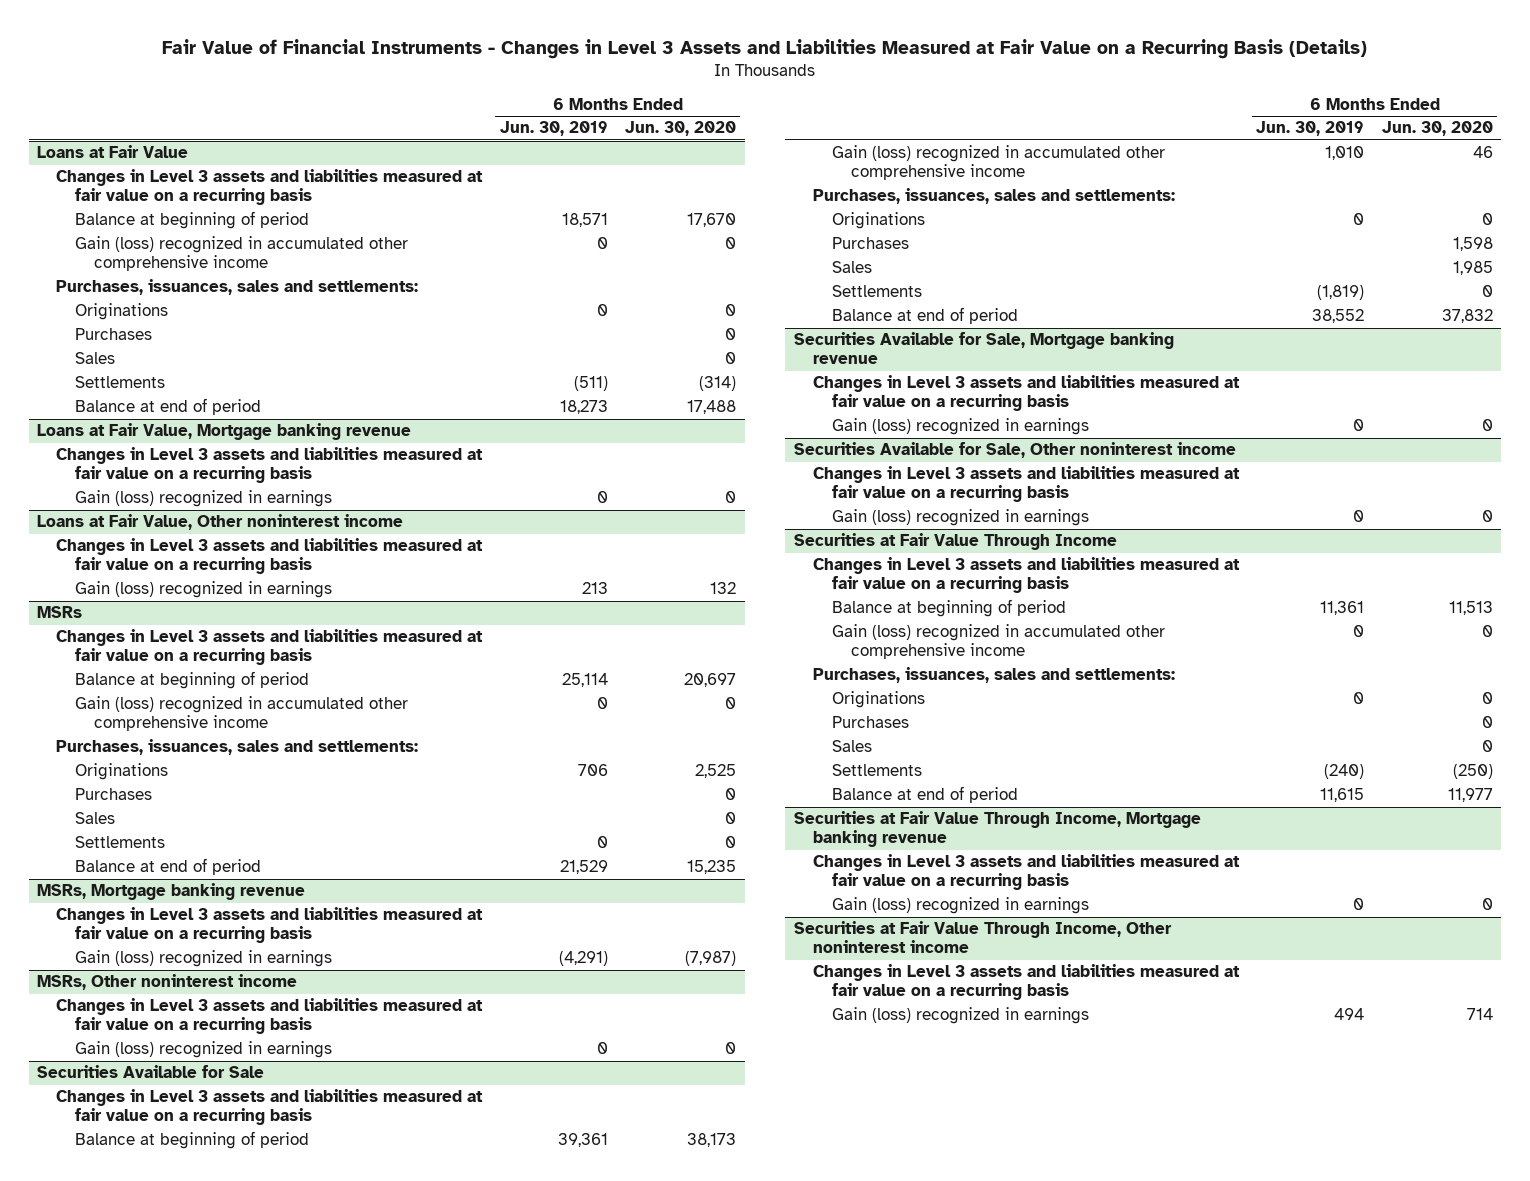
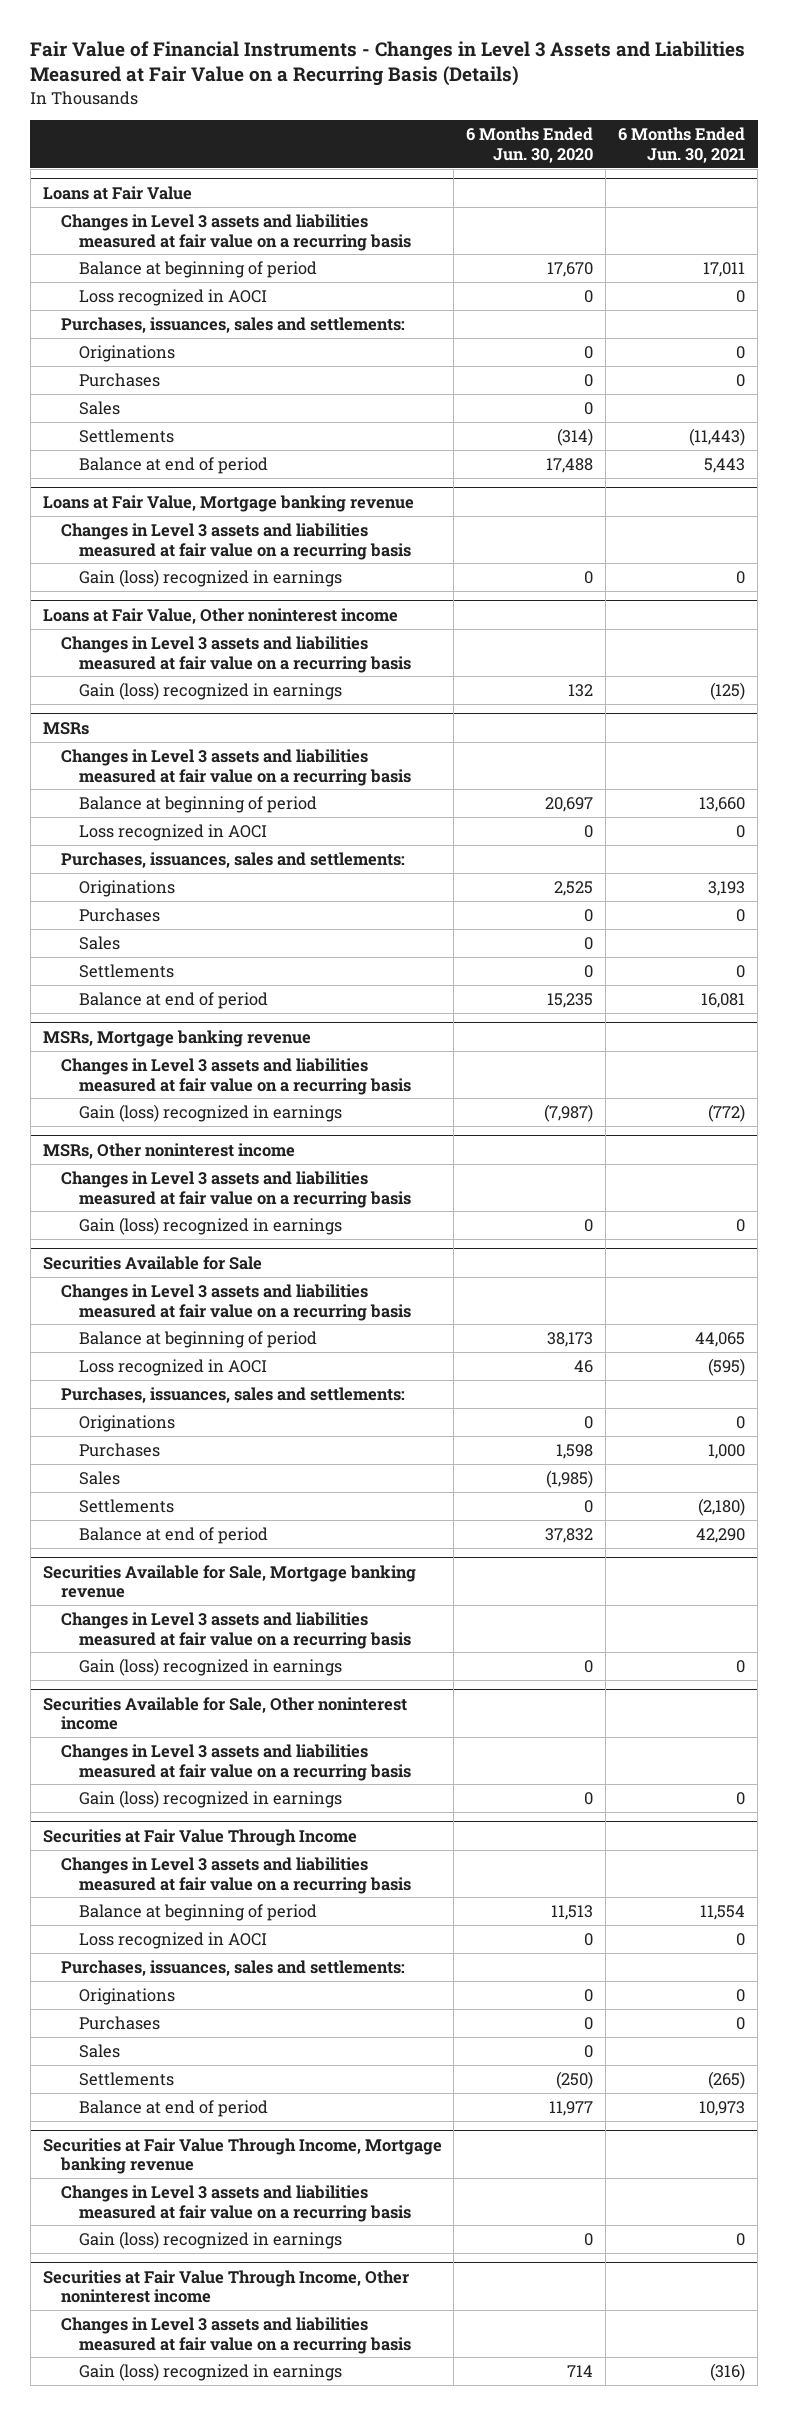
[499,121,608,137] Jun. 30, 2019 -> none
none -> [618,126,746,163] 6 Months Ended Jun. 30, 2021
[75,236,409,272] Gain (loss) recognized in accumulated other comprehensive income -> [78,288,267,306] Loss recognized in AOCI
[75,696,409,732] Gain (loss) recognized in accumulated other comprehensive income -> [78,823,267,841] Loss recognized in AOCI
[831,145,1165,181] Gain (loss) recognized in accumulated other comprehensive income -> [78,1358,267,1376] Loss recognized in AOCI
[1452,261,1493,276] 1,985 -> [546,1469,594,1488] (1,985)
[831,624,1165,660] Gain (loss) recognized in accumulated other comprehensive income -> [78,1931,267,1949] Loss recognized in AOCI

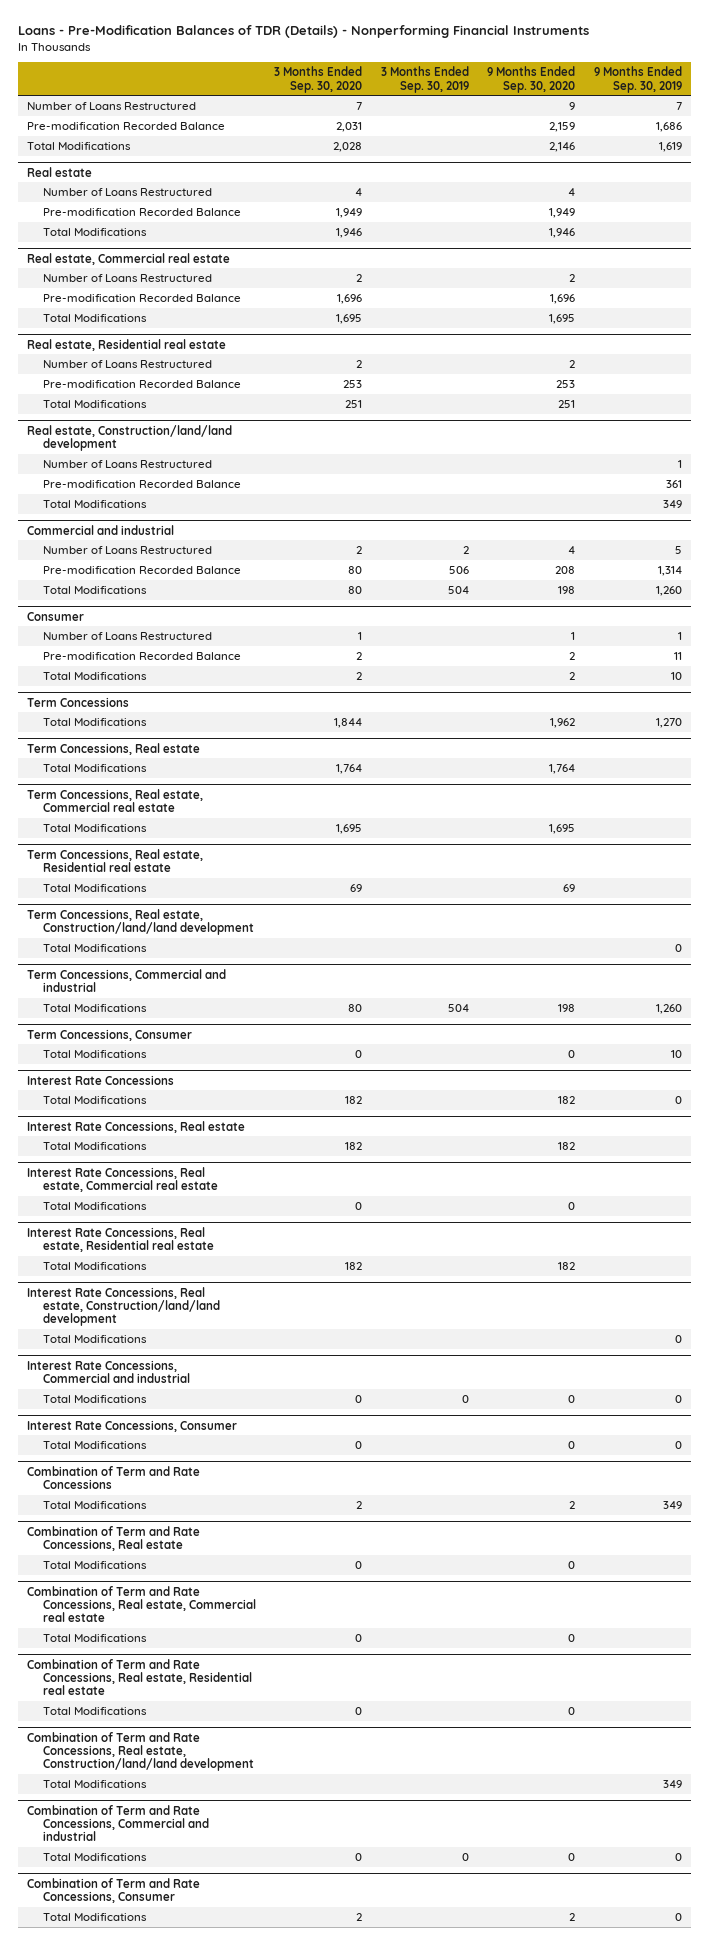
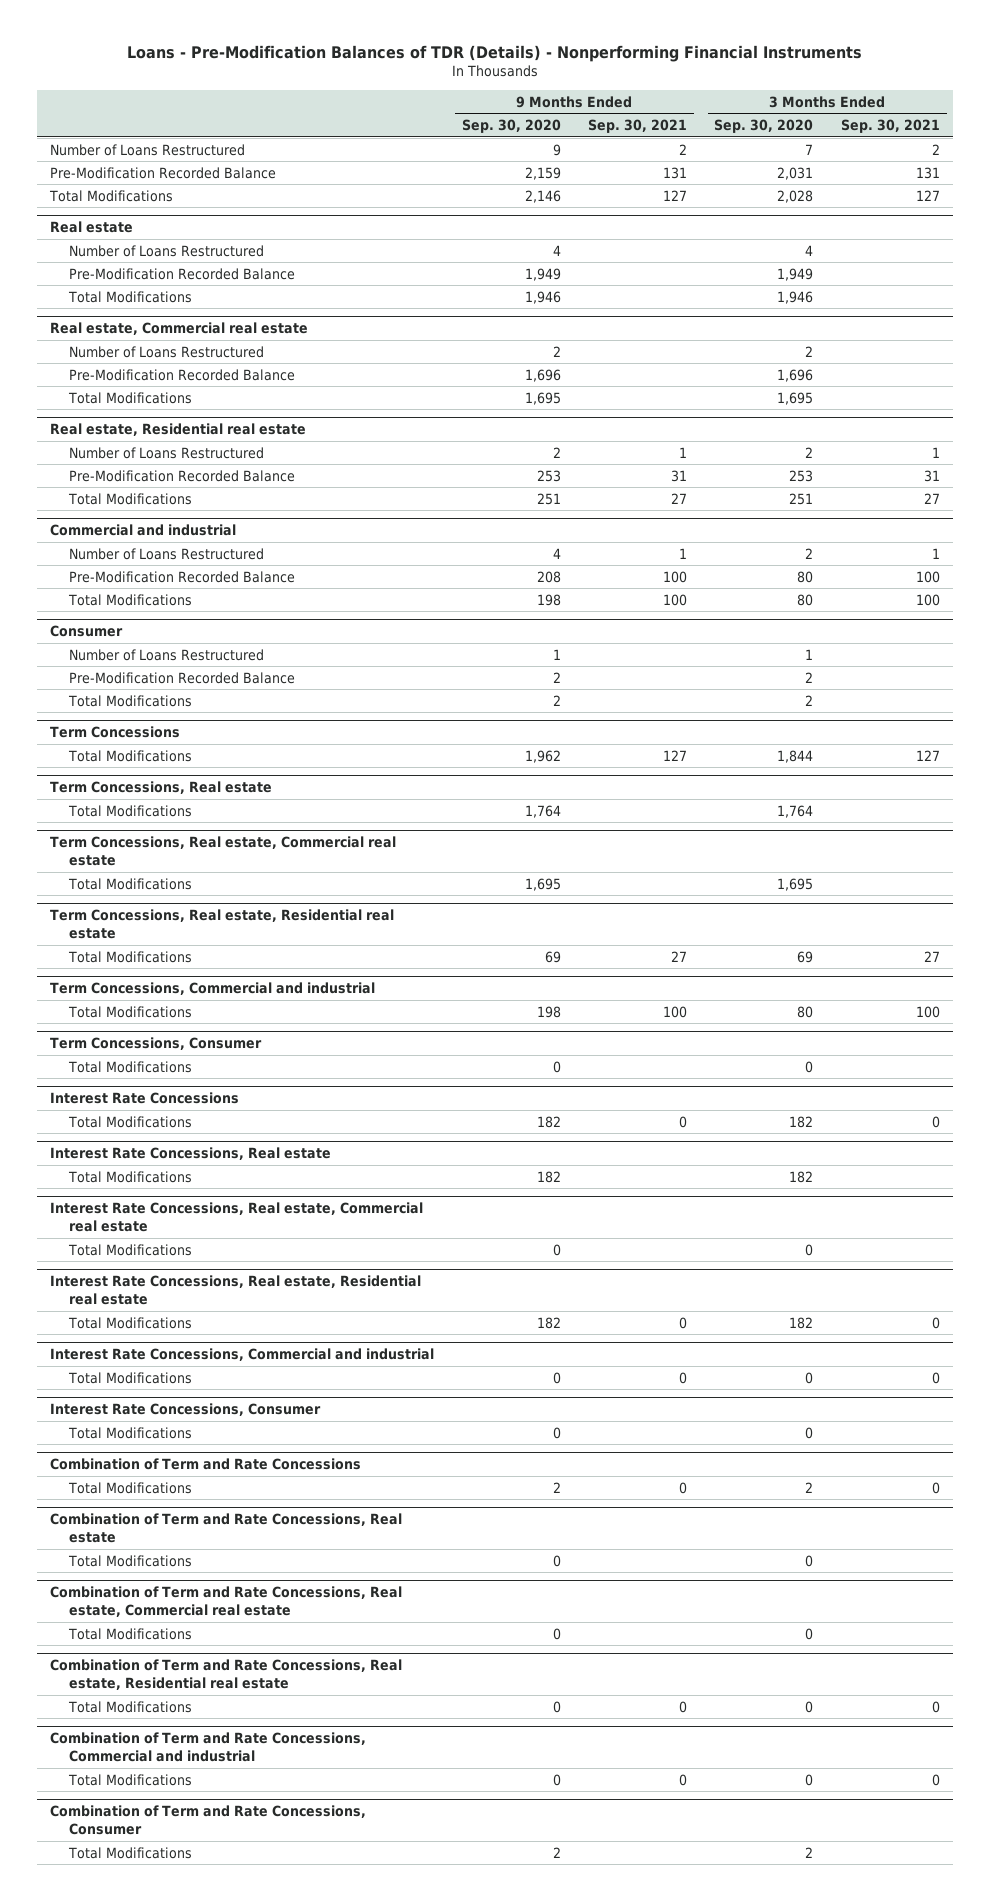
[380,66,469,93] 3 Months Ended Sep. 30, 2019 -> none
[594,66,683,93] 9 Months Ended Sep. 30, 2019 -> none
none -> [588,118,688,133] Sep. 30, 2021
none -> [840,118,940,133] Sep. 30, 2021
[27,121,226,130] Pre-modification Recorded Balance -> [50,166,277,179] Pre-Modification Recorded Balance
[42,207,241,216] Pre-modification Recorded Balance -> [68,267,295,280] Pre-Modification Recorded Balance
[42,293,241,302] Pre-modification Recorded Balance -> [68,368,295,381] Pre-Modification Recorded Balance
[42,379,241,388] Pre-modification Recorded Balance -> [68,469,295,482] Pre-Modification Recorded Balance
[27,424,233,452] Real estate, Construction/land/land development -> none
[42,459,212,468] Number of Loans Restructured -> none
[42,479,241,488] Pre-modification Recorded Balance -> none
[42,499,147,508] Total Modifications -> none
[42,565,241,574] Pre-modification Recorded Balance -> [68,570,295,583] Pre-Modification Recorded Balance
[42,651,241,660] Pre-modification Recorded Balance -> [68,671,295,684] Pre-Modification Recorded Balance
[27,908,254,936] Term Concessions, Real estate, Construction/land/land development -> none
[42,943,147,952] Total Modifications -> none
[27,1286,220,1327] Interest Rate Concessions, Real estate, Construction/land/land development -> none
[42,1334,147,1343] Total Modifications -> none
[27,1731,254,1772] Combination of Term and Rate Concessions, Real estate, Construction/land/land development -> none
[42,1779,147,1788] Total Modifications -> none

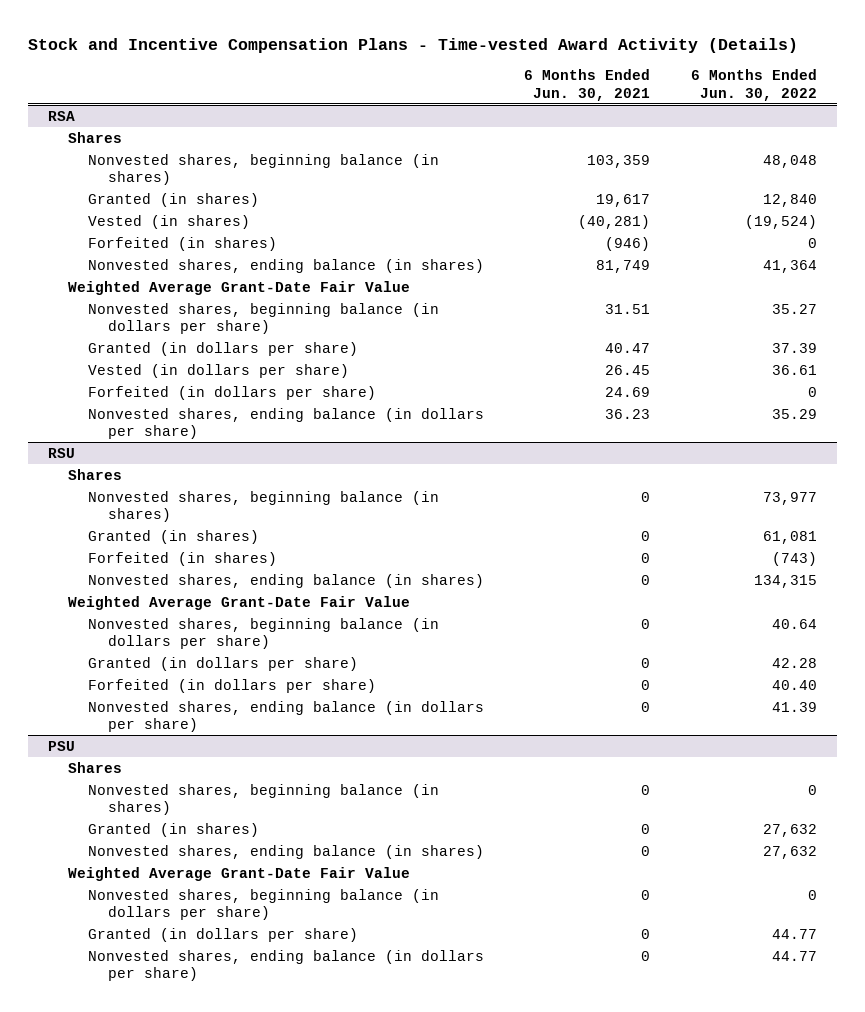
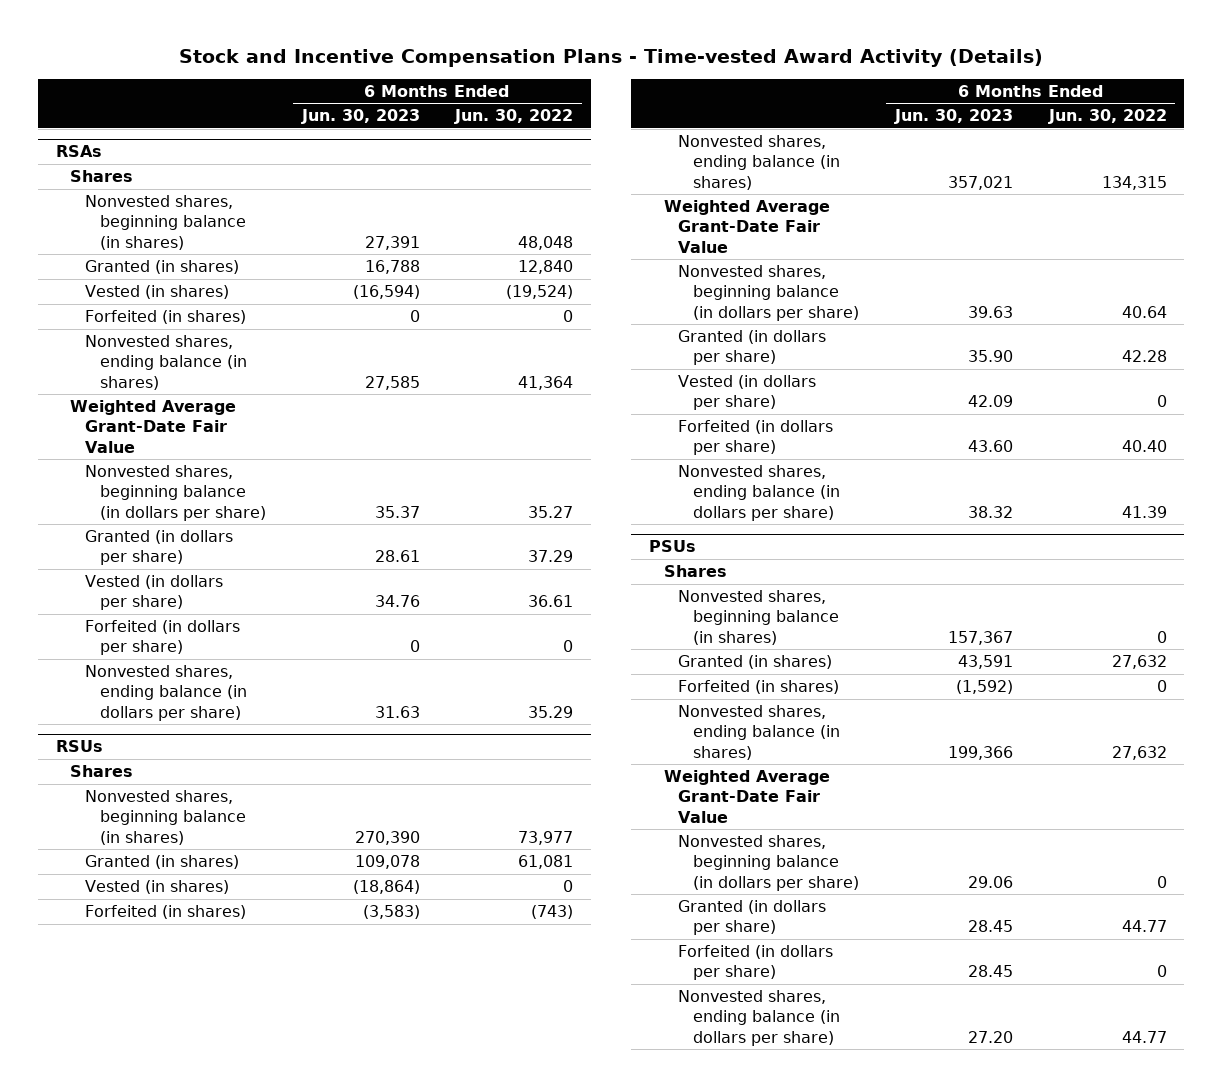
[524,69,651,101] 6 Months Ended Jun. 30, 2021 -> none
none -> [300,109,420,125] Jun. 30, 2023
[48,110,76,121] RSA -> [55,145,102,158] RSAs
[771,342,817,353] 37.39 -> [528,550,574,563] 37.29
[48,447,76,458] RSU -> [55,740,103,753] RSUs
none -> [85,880,230,895] Vested (in shares)
none -> [678,375,817,411] Vested (in dollars per share)
[48,740,76,751] PSU -> [648,540,696,553] PSUs
none -> [678,680,840,695] Forfeited (in shares)
none -> [678,945,834,981] Forfeited (in dollars per share)

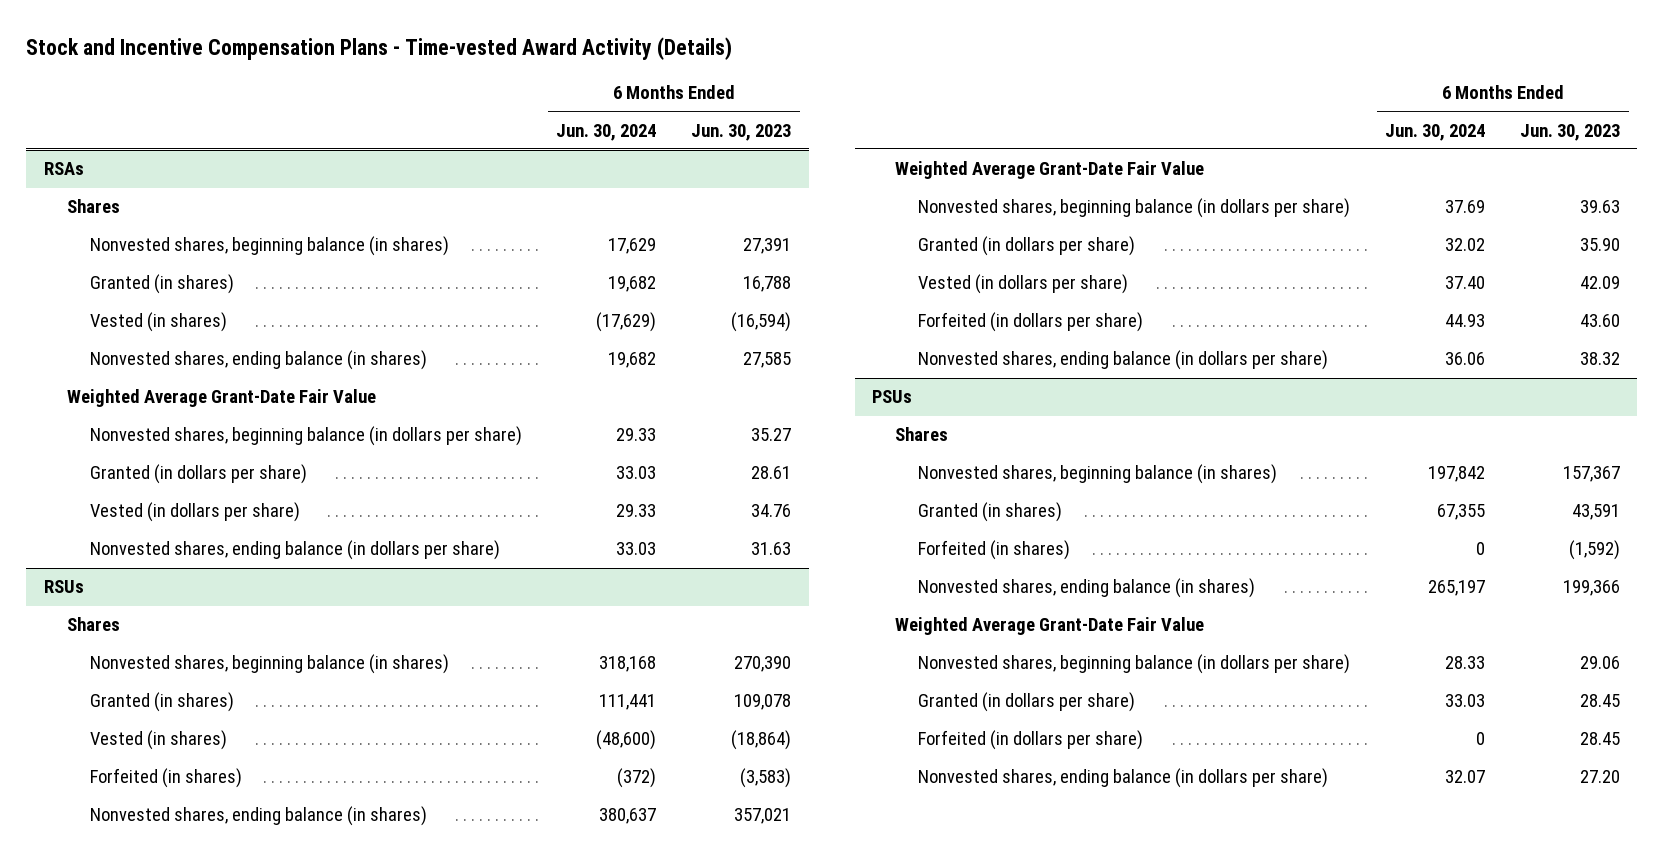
[454,109,574,125] Jun. 30, 2022 -> none
none -> [556,123,657,141] Jun. 30, 2024
[85,310,247,325] Forfeited (in shares) -> none
[374,505,420,518] 35.37 -> [751,428,792,442] 35.27
[85,620,241,656] Forfeited (in dollars per share) -> none

